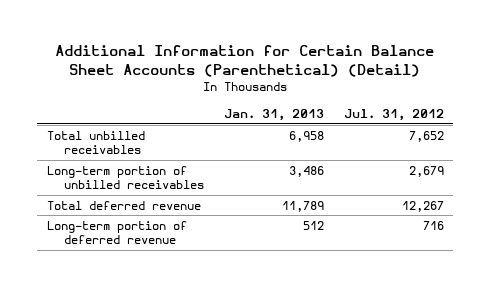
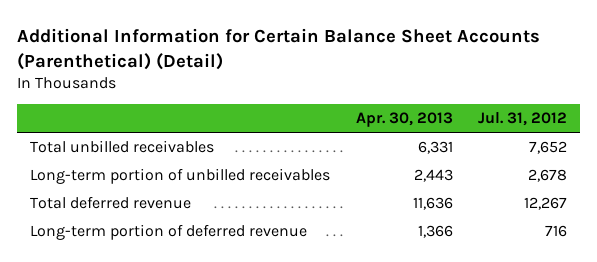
[223,109,324,122] Jan. 31, 2013 -> none
none -> [355,112,453,128] Apr. 30, 2013
[408,165,444,177] 2,679 -> [527,169,567,183] 2,678

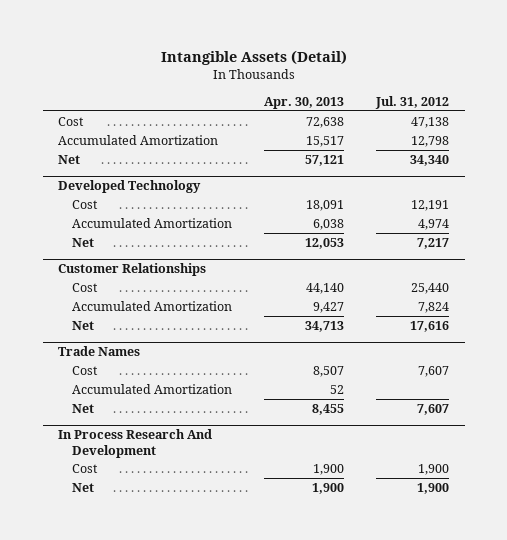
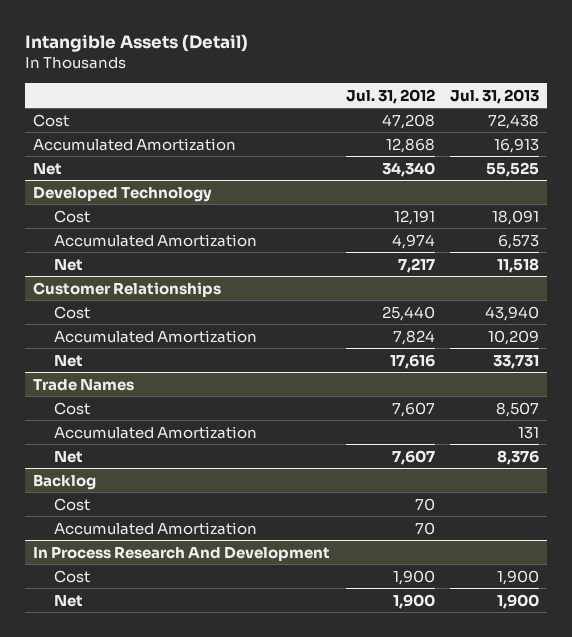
[264,96,345,109] Apr. 30, 2013 -> none
none -> [450,88,540,104] Jul. 31, 2013
[410,116,449,128] 47,138 -> [381,113,435,129] 47,208
[410,135,449,147] 12,798 -> [385,137,435,153] 12,868
none -> [33,473,97,490] Backlog
none -> [54,497,91,511] Cost
none -> [54,521,258,535] Accumulated Amortization

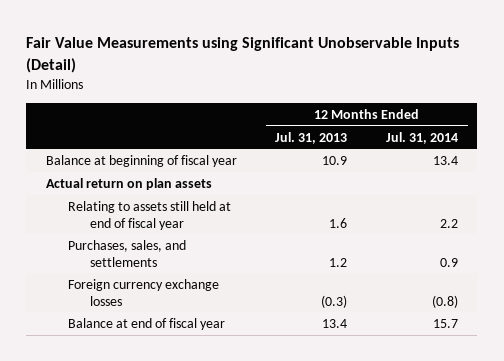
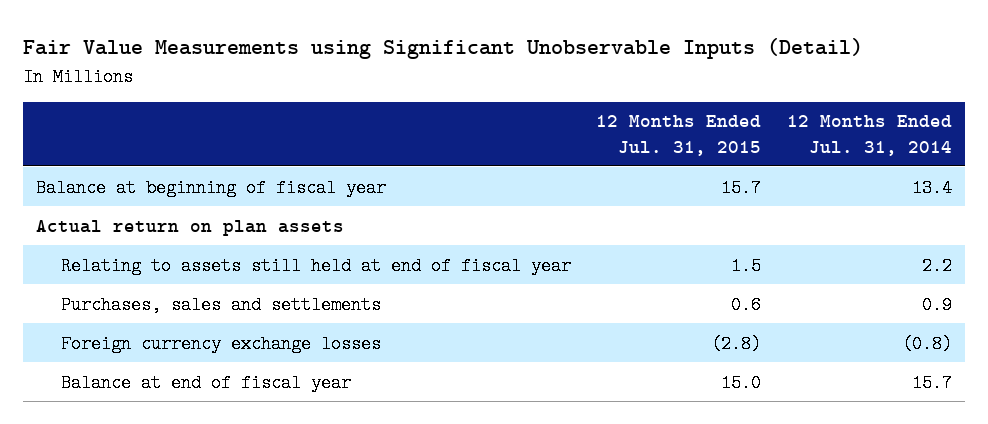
[275,131,348,144] Jul. 31, 2013 -> none
none -> [596,115,762,156] 12 Months Ended Jul. 31, 2015
[68,239,187,267] Purchases, sales, and settlements -> [60,295,381,314] Purchases, sales and settlements

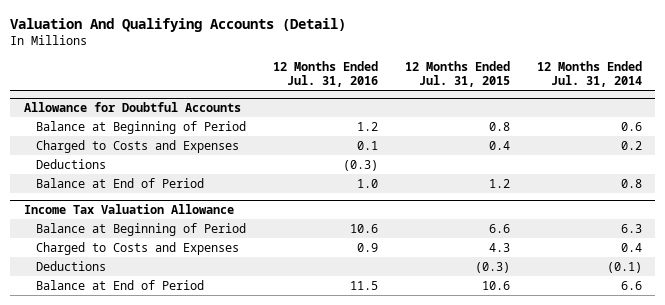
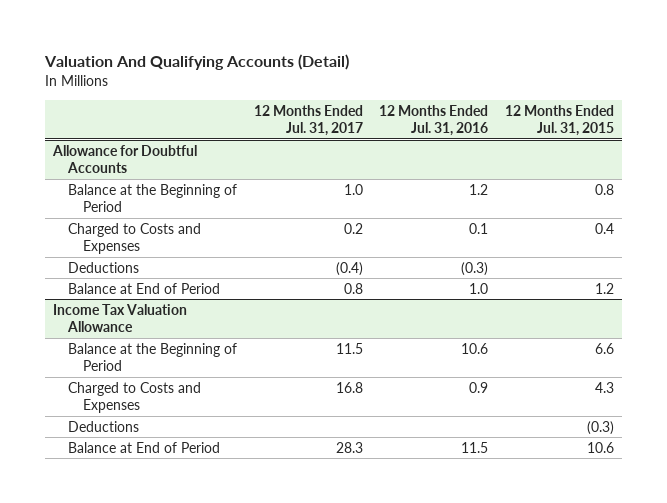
[536,60,642,88] 12 Months Ended Jul. 31, 2014 -> none
none -> [253,104,363,137] 12 Months Ended Jul. 31, 2017
[36,120,247,134] Balance at Beginning of Period -> [68,183,238,213] Balance at the Beginning of Period
[36,222,247,236] Balance at Beginning of Period -> [68,342,238,372] Balance at the Beginning of Period

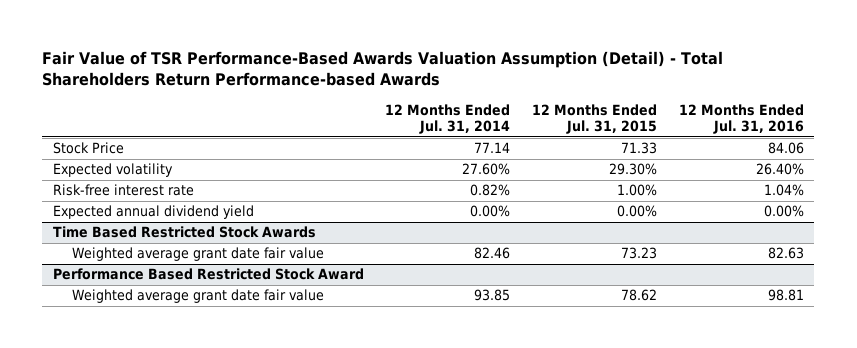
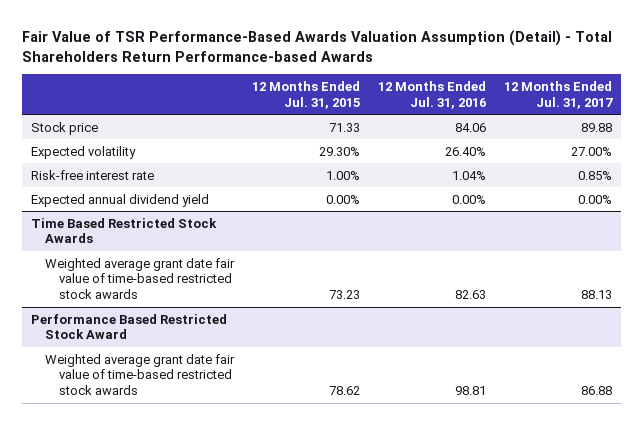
[385,103,511,135] 12 Months Ended Jul. 31, 2014 -> none
none -> [504,81,614,109] 12 Months Ended Jul. 31, 2017
[52,142,124,155] Stock Price -> [30,121,98,135] Stock price
[72,247,325,262] Weighted average grant date fair value -> [45,257,236,300] Weighted average grant date fair value of time-based restricted stock awards
[72,289,325,304] Weighted average grant date fair value -> [45,353,236,396] Weighted average grant date fair value of time-based restricted stock awards

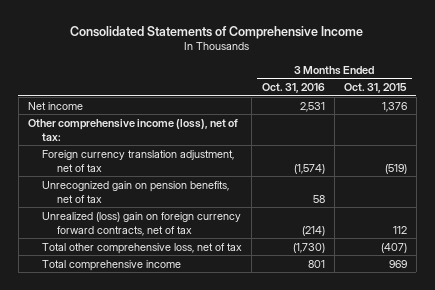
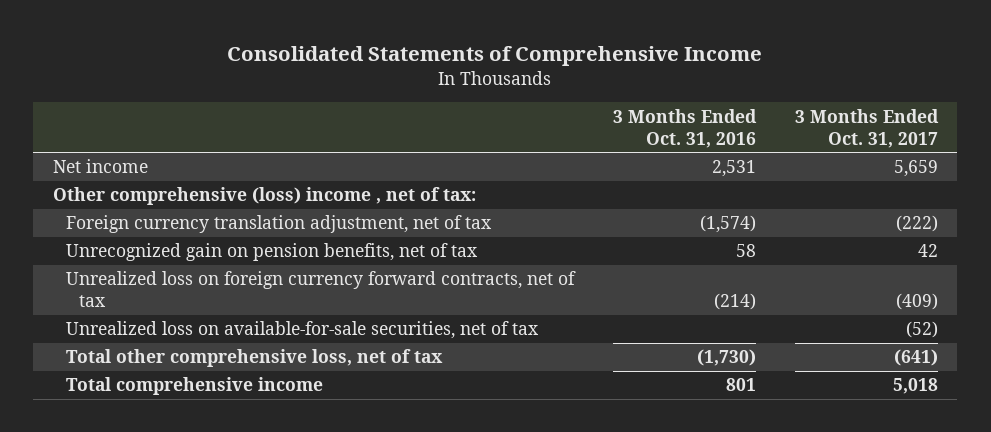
[343,83,407,94] Oct. 31, 2015 -> none
none -> [794,108,939,148] 3 Months Ended Oct. 31, 2017
[27,118,238,141] Other comprehensive income (loss), net of tax: -> [52,187,476,206] Other comprehensive (loss) income , net of tax:
[42,211,242,236] Unrealized (loss) gain on foreign currency forward contracts, net of tax -> [65,271,576,308] Unrealized loss on foreign currency forward contracts, net of tax
none -> [65,321,539,340] Unrealized loss on available-for-sale securities, net of tax

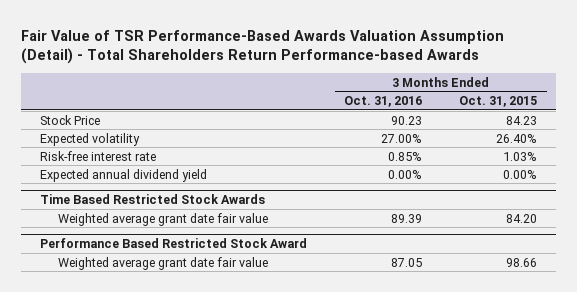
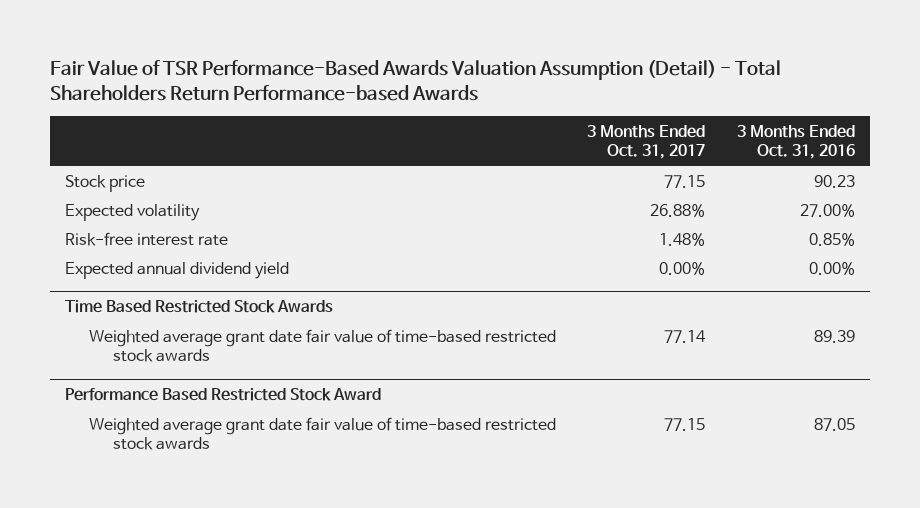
[459,95,538,107] Oct. 31, 2015 -> none
none -> [587,124,706,160] 3 Months Ended Oct. 31, 2017
[39,114,100,125] Stock Price -> [65,174,146,192] Stock price
[58,212,269,226] Weighted average grant date fair value -> [89,328,557,362] Weighted average grant date fair value of time-based restricted stock awards
[58,256,269,270] Weighted average grant date fair value -> [89,416,557,450] Weighted average grant date fair value of time-based restricted stock awards

